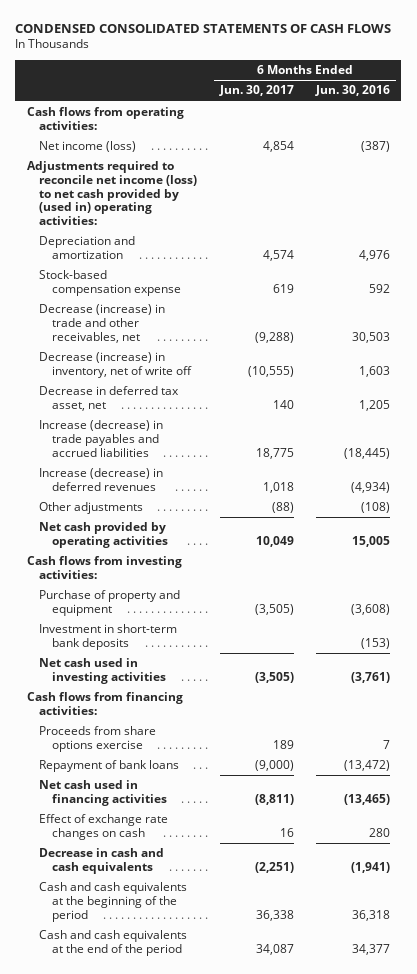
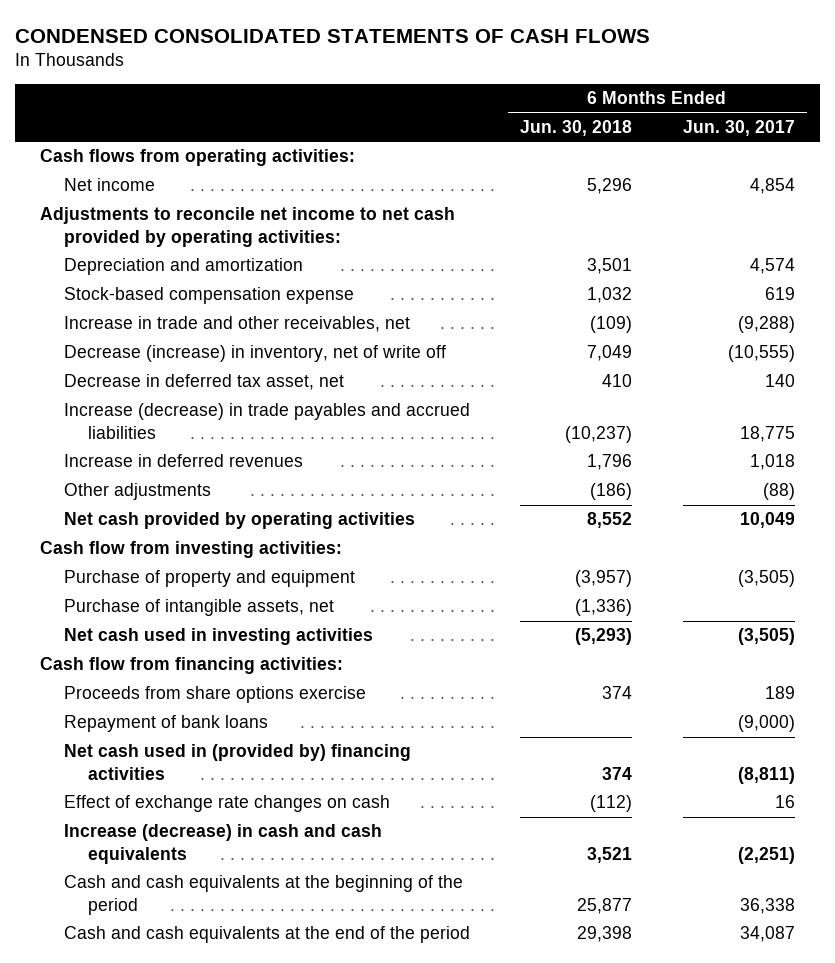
[315,85,391,97] Jun. 30, 2016 -> none
none -> [520,120,633,137] Jun. 30, 2018
[39,141,137,153] Net income (loss) -> [63,178,155,192] Net income
[26,161,198,225] Adjustments required to reconcile net income (loss) to net cash provided by (used in) operating activities: -> [40,207,456,247] Adjustments to reconcile net income to net cash provided by operating activities:
[39,304,166,343] Decrease (increase) in trade and other receivables, net -> [63,316,410,333] Increase in trade and other receivables, net
[39,468,164,491] Increase (decrease) in deferred revenues -> [63,454,303,468] Increase in deferred revenues
[26,556,182,579] Cash flows from investing activities: -> [40,541,343,559] Cash flow from investing activities:
[39,624,178,650] Investment in short-term bank deposits -> none
none -> [63,599,334,617] Purchase of intangible assets, net
[26,692,183,715] Cash flows from financing activities: -> [40,657,344,675] Cash flow from financing activities:
[39,780,167,806] Net cash used in financing activities -> [63,744,411,780] Net cash used in (provided by) financing activities
[39,848,165,874] Decrease in cash and cash equivalents -> [63,824,382,864] Increase (decrease) in cash and cash equivalents

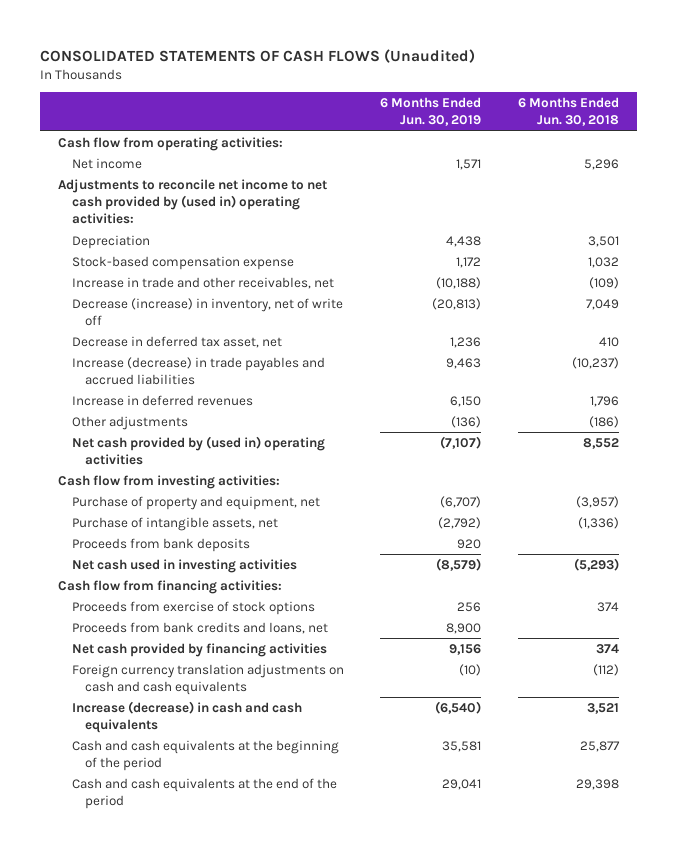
[15,28,651,43] CONDENSED CONSOLIDATED STATEMENTS OF CASH FLOWS -> [40,48,476,63] CONSOLIDATED STATEMENTS OF CASH FLOWS (Unaudited)
[682,120,795,137] Jun. 30, 2017 -> none
none -> [380,96,482,127] 6 Months Ended Jun. 30, 2019
[40,149,356,167] Cash flows from operating activities: -> [58,136,284,151] Cash flow from operating activities:
[40,207,456,247] Adjustments to reconcile net income to net cash provided by operating activities: -> [58,178,328,225] Adjustments to reconcile net income to net cash provided by (used in) operating activities:
[63,258,303,276] Depreciation and amortization -> [71,234,150,249] Depreciation
[63,512,415,530] Net cash provided by operating activities -> [71,435,325,466] Net cash provided by (used in) operating activities
[63,570,355,588] Purchase of property and equipment -> [71,495,320,510] Purchase of property and equipment, net
none -> [71,537,250,552] Proceeds from bank deposits
[63,715,268,733] Repayment of bank loans -> none
[63,686,366,704] Proceeds from share options exercise -> [71,600,315,615] Proceeds from exercise of stock options
none -> [71,621,328,634] Proceeds from bank credits and loans, net
[63,744,411,780] Net cash used in (provided by) financing activities -> [71,642,327,657] Net cash provided by financing activities
[63,795,390,813] Effect of exchange rate changes on cash -> [71,663,344,696] Foreign currency translation adjustments on cash and cash equivalents

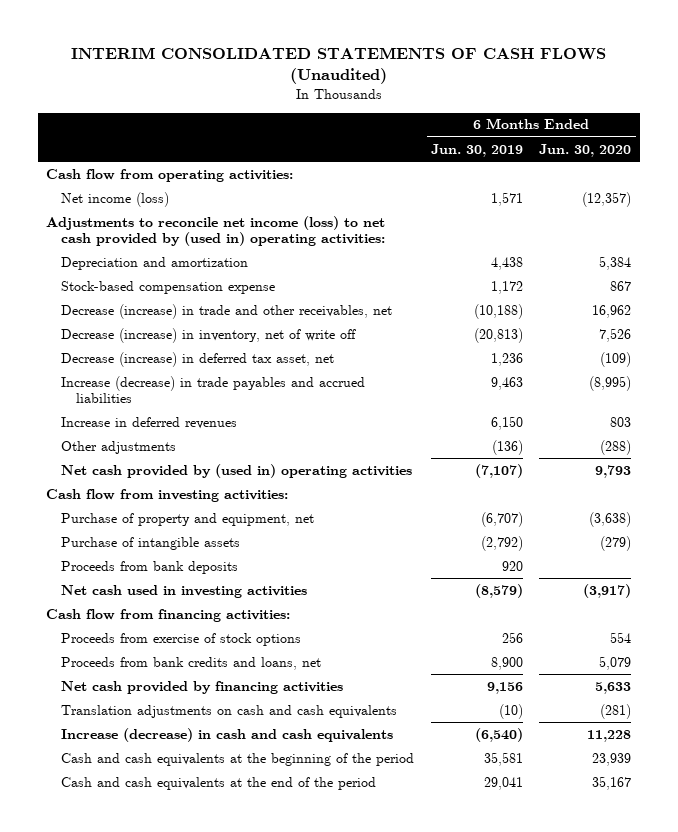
[40,48,476,63] CONSOLIDATED STATEMENTS OF CASH FLOWS (Unaudited) -> [70,47,606,85] INTERIM CONSOLIDATED STATEMENTS OF CASH FLOWS (Unaudited)
[517,96,619,127] 6 Months Ended Jun. 30, 2018 -> none
none -> [539,143,632,157] Jun. 30, 2020
[71,157,142,169] Net income -> [61,191,170,207] Net income (loss)
[58,178,328,225] Adjustments to reconcile net income to net cash provided by (used in) operating activities: -> [46,215,386,246] Adjustments to reconcile net income (loss) to net cash provided by (used in) operating activities:
[71,234,150,249] Depreciation -> [61,256,249,270] Depreciation and amortization
[71,276,334,289] Increase in trade and other receivables, net -> [61,303,393,319] Decrease (increase) in trade and other receivables, net
[71,335,282,348] Decrease in deferred tax asset, net -> [61,351,335,367] Decrease (increase) in deferred tax asset, net
[71,516,278,531] Purchase of intangible assets, net -> [61,536,241,550] Purchase of intangible assets
[71,663,344,696] Foreign currency translation adjustments on cash and cash equivalents -> [61,704,398,718] Translation adjustments on cash and cash equivalents

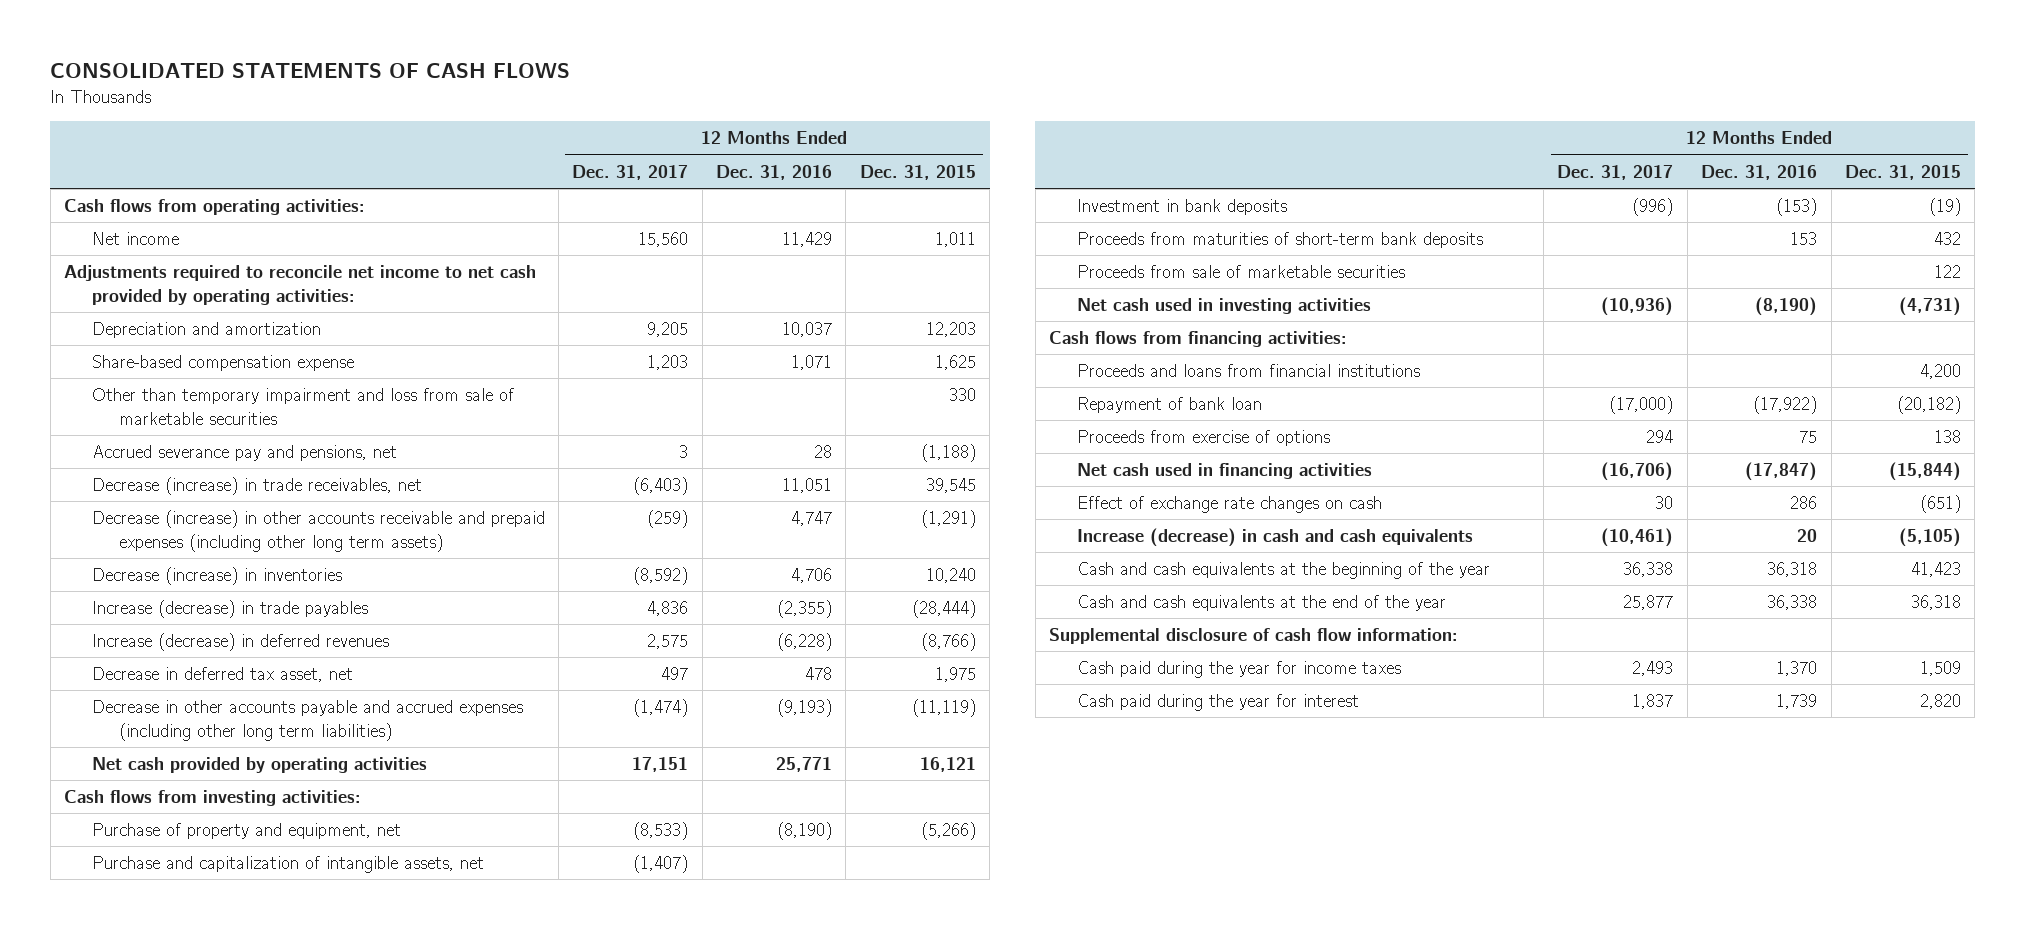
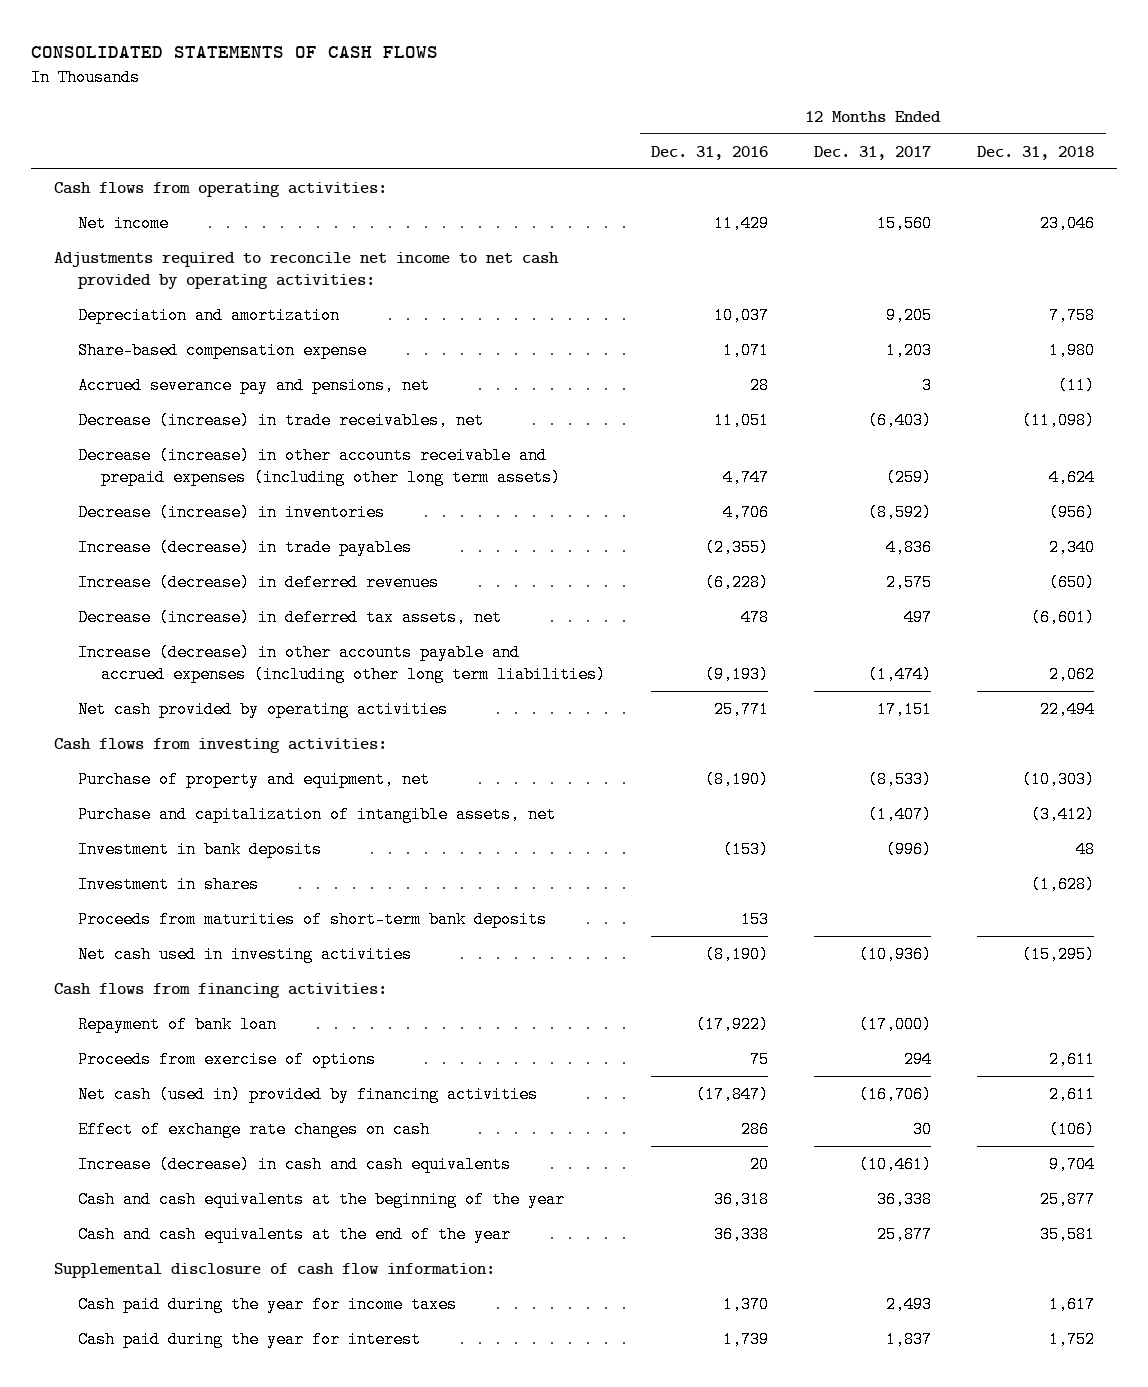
[859,164,976,180] Dec. 31, 2015 -> none
none -> [977,145,1095,160] Dec. 31, 2018
[91,388,514,425] Other than temporary impairment and loss from sale of marketable securities -> none
[91,667,353,683] Decrease in deferred tax asset, net -> [77,608,502,626] Decrease (increase) in deferred tax assets, net
[91,700,523,741] Decrease in other accounts payable and accrued expenses (including other long term liabilities) -> [77,643,607,684] Increase (decrease) in other accounts payable and accrued expenses (including other long term liabilities)
none -> [77,875,259,893] Investment in shares
[1076,265,1405,279] Proceeds from sale of marketable securities -> none
[1076,364,1420,378] Proceeds and loans from financial institutions -> none
[1076,463,1372,480] Net cash used in financing activities -> [77,1085,538,1103] Net cash (used in) provided by financing activities

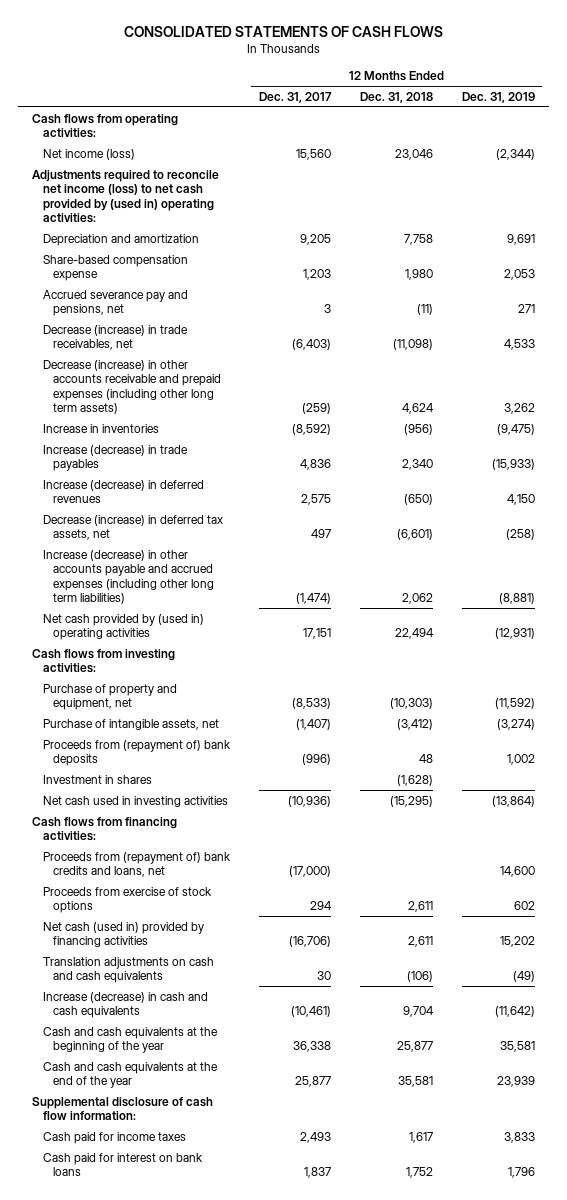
[651,145,769,160] Dec. 31, 2016 -> none
none -> [461,91,535,103] Dec. 31, 2019
[77,214,169,232] Net income -> [42,148,135,160] Net income (loss)
[54,251,560,290] Adjustments required to reconcile net income to net cash provided by operating activities: -> [32,169,220,224] Adjustments required to reconcile net income (loss) to net cash provided by (used in) operating activities:
[77,503,385,521] Decrease (increase) in inventories -> [42,423,159,433] Increase in inventories
[77,700,448,718] Net cash provided by operating activities -> [42,613,204,641] Net cash provided by (used in) operating activities
[77,805,556,823] Purchase and capitalization of intangible assets, net -> [42,718,219,730] Purchase of intangible assets, net
[77,840,322,858] Investment in bank deposits -> [42,739,231,767] Proceeds from (repayment of) bank deposits
[77,910,547,928] Proceeds from maturities of short-term bank deposits -> none
[77,1015,277,1033] Repayment of bank loan -> none
none -> [42,851,231,878] Proceeds from (repayment of) bank credits and loans, net
[77,1050,376,1068] Proceeds from exercise of options -> [42,886,212,914] Proceeds from exercise of stock options
[77,1120,430,1138] Effect of exchange rate changes on cash -> [42,956,214,984] Translation adjustments on cash and cash equivalents
[77,1295,457,1313] Cash paid during the year for income taxes -> [42,1131,186,1144] Cash paid for income taxes
[77,1330,421,1348] Cash paid during the year for interest -> [42,1152,203,1177] Cash paid for interest on bank loans

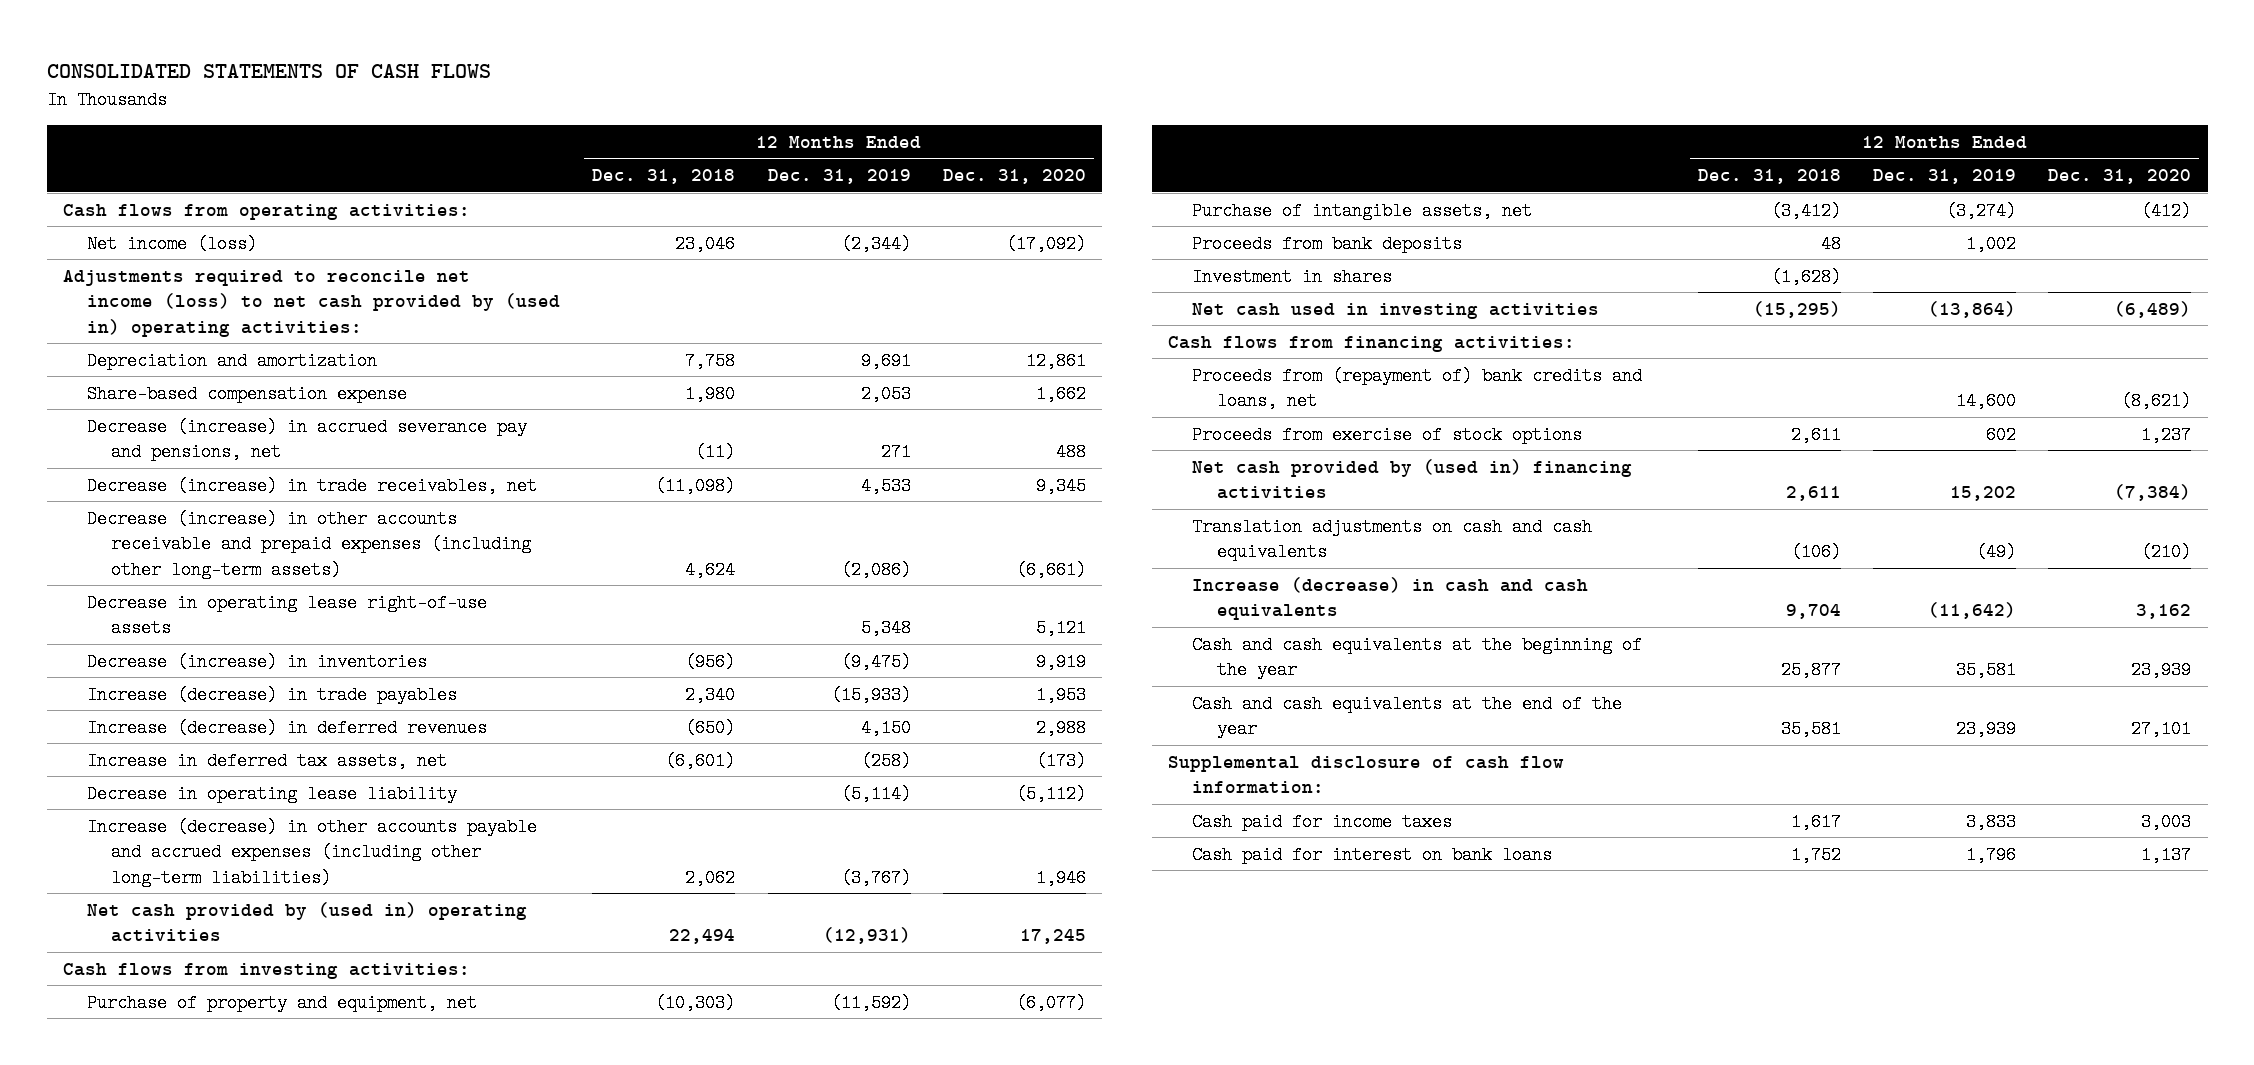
[258,91,332,103] Dec. 31, 2017 -> none
none -> [943,169,1087,185] Dec. 31, 2020
[42,289,188,317] Accrued severance pay and pensions, net -> [87,417,528,462] Decrease (increase) in accrued severance pay and pensions, net
[42,359,221,415] Decrease (increase) in other accounts receivable and prepaid expenses (including other long term assets) -> [87,509,532,579] Decrease (increase) in other accounts receivable and prepaid expenses (including other long-term assets)
[503,403,535,415] 3,262 -> [840,560,911,579] (2,086)
none -> [87,593,488,638] Decrease in operating lease right-of-use assets
[42,423,159,433] Increase in inventories -> [87,652,428,671] Decrease (increase) in inventories
[42,514,223,541] Decrease (increase) in deferred tax assets, net -> [87,751,448,770] Increase in deferred tax assets, net
none -> [87,784,458,803] Decrease in operating lease liability
[42,549,214,605] Increase (decrease) in other accounts payable and accrued expenses (including other long term liabilities) -> [87,817,538,887] Increase (decrease) in other accounts payable and accrued expenses (including other long-term liabilities)
[498,593,535,605] (8,881) -> [840,868,911,887] (3,767)
[42,739,231,767] Proceeds from (repayment of) bank deposits -> [1192,234,1463,253] Proceeds from bank deposits
[42,921,204,948] Net cash (used in) provided by financing activities -> [1192,458,1633,500] Net cash provided by (used in) financing activities

